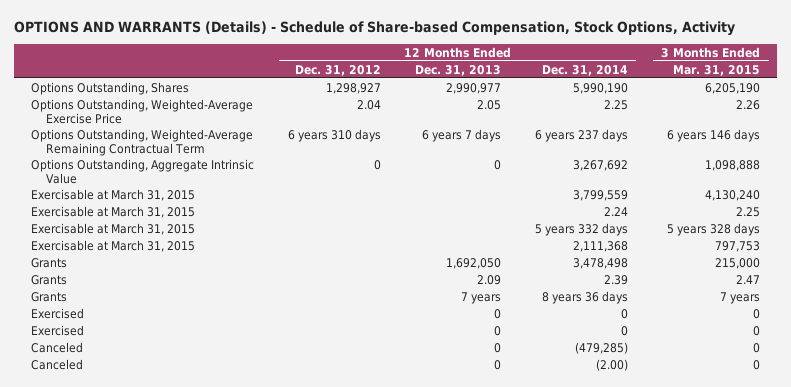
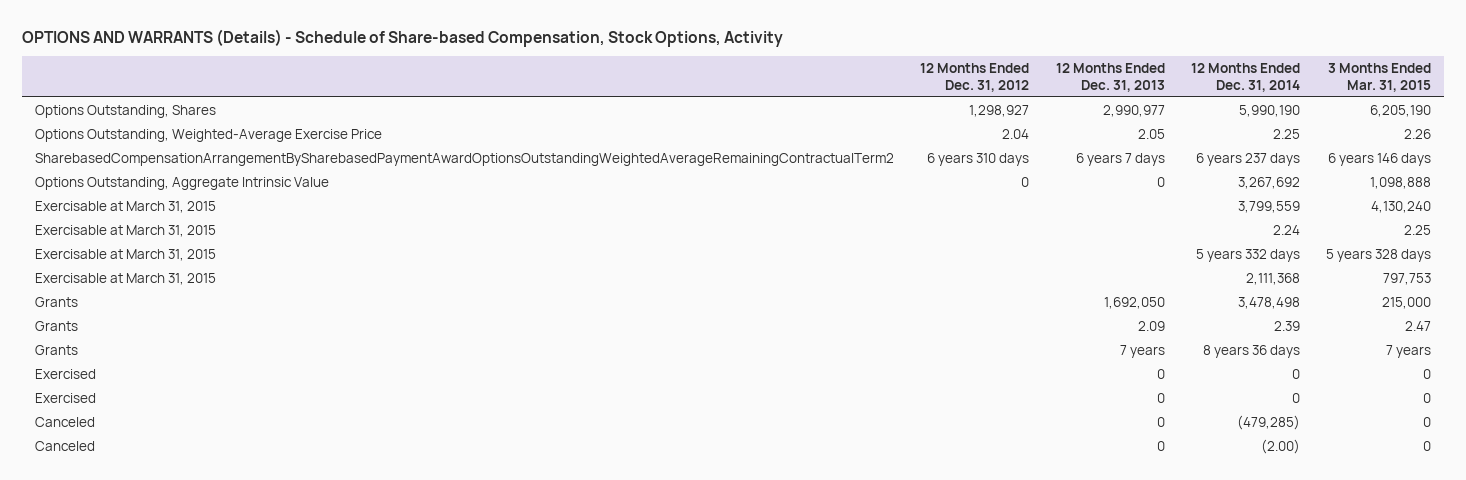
[30,128,253,156] Options Outstanding, Weighted-Average Remaining Contractual Term -> [35,152,895,166] SharebasedCompensationArrangementBySharebasedPaymentAwardOptionsOutstandingWeightedAverageRemainingContractualTerm2

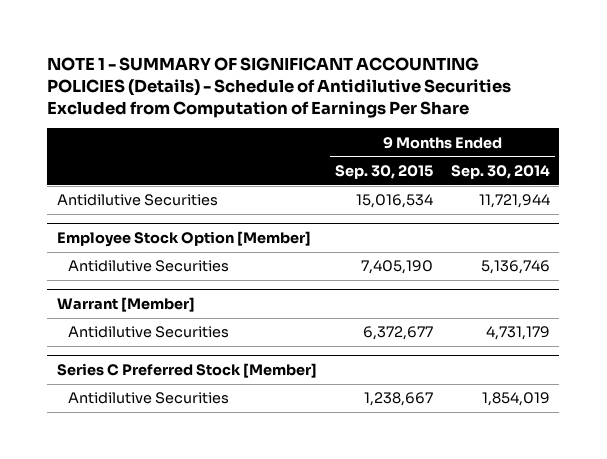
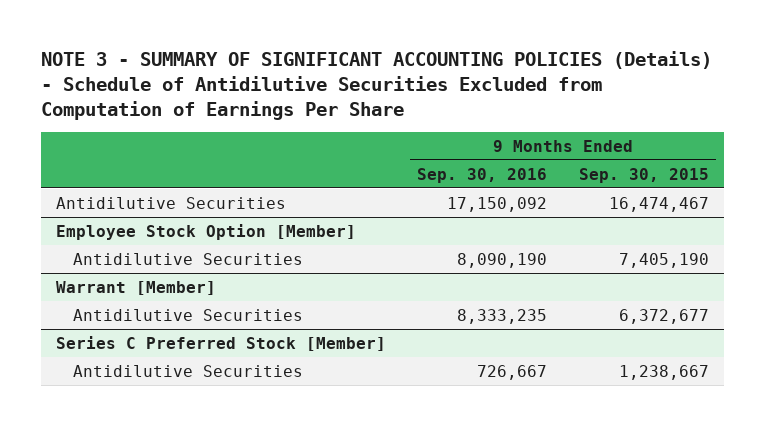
[47,56,512,118] NOTE 1 - SUMMARY OF SIGNIFICANT ACCOUNTING POLICIES (Details) - Schedule of Antidilutive Securities Excluded from Computation of Earnings Per Share -> [40,50,712,121] NOTE 3 - SUMMARY OF SIGNIFICANT ACCOUNTING POLICIES (Details) - Schedule of Antidilutive Securities Excluded from Computation of Earnings Per Share
[451,164,551,179] Sep. 30, 2014 -> none
none -> [417,167,548,183] Sep. 30, 2016
[355,194,433,209] 15,016,534 -> [608,196,709,212] 16,474,467

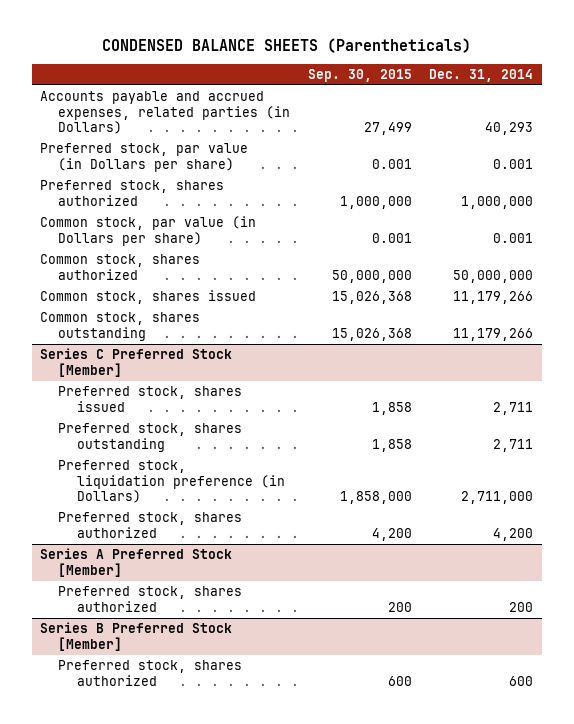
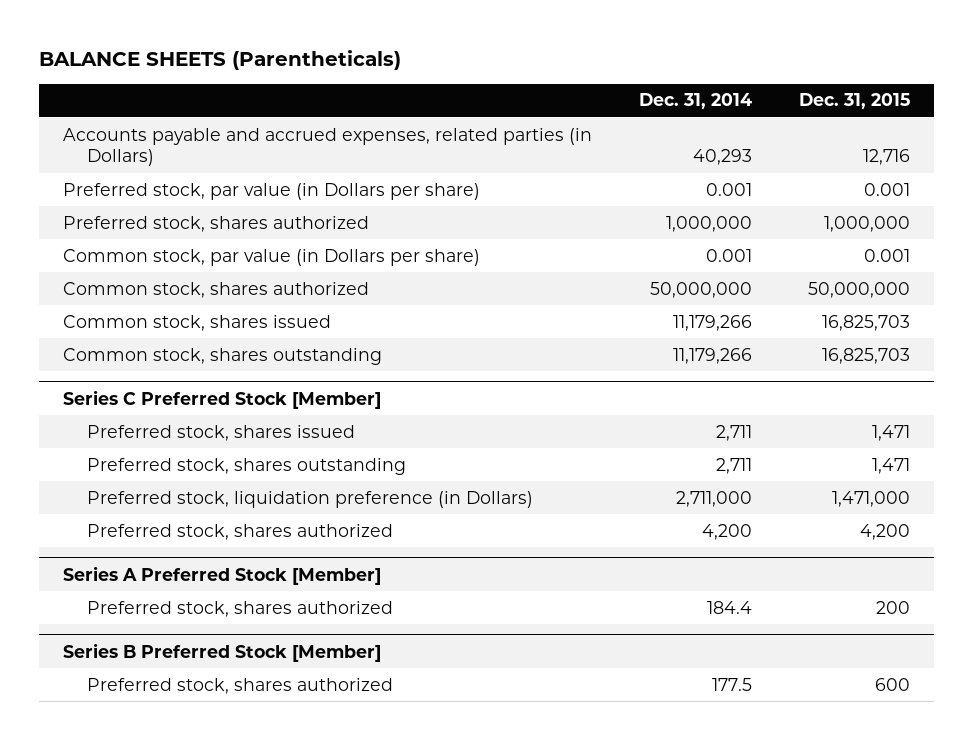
[101,38,471,54] CONDENSED BALANCE SHEETS (Parentheticals) -> [39,50,402,71] BALANCE SHEETS (Parentheticals)
[307,68,412,82] Sep. 30, 2015 -> none
none -> [799,93,911,110] Dec. 31, 2015
[509,601,534,612] 200 -> [707,600,753,614] 184.4
[509,675,534,686] 600 -> [712,677,753,691] 177.5

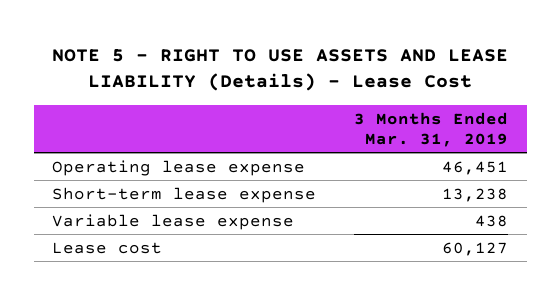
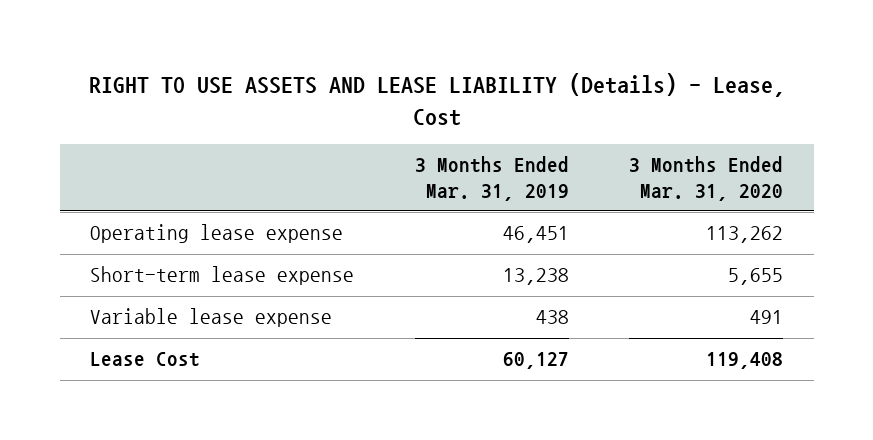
[52,48,509,92] NOTE 5 - RIGHT TO USE ASSETS AND LEASE LIABILITY (Details) - Lease Cost -> [88,72,785,126] RIGHT TO USE ASSETS AND LEASE LIABILITY (Details) - Lease, Cost
none -> [629,156,784,201] 3 Months Ended Mar. 31, 2020
[52,241,163,254] Lease cost -> [90,352,201,368] Lease Cost

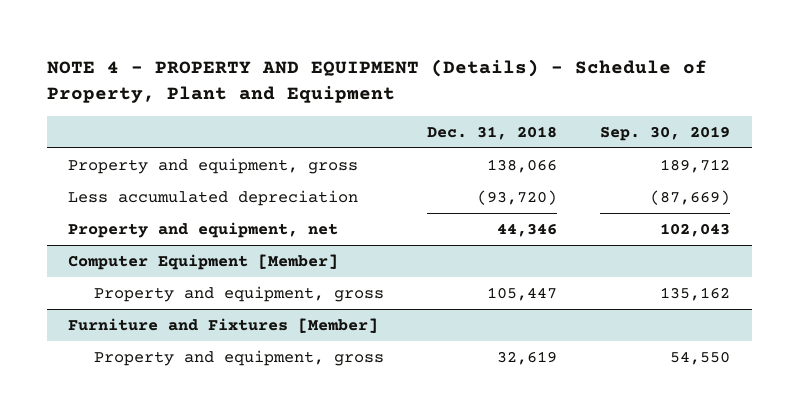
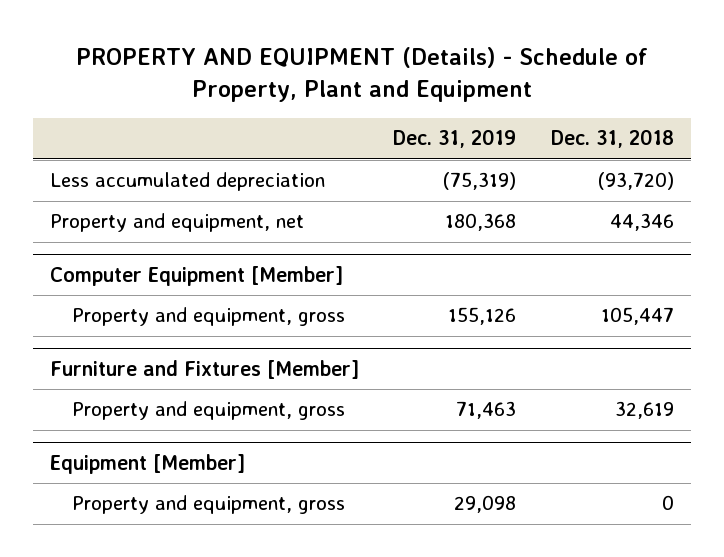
[46,58,707,104] NOTE 4 - PROPERTY AND EQUIPMENT (Details) - Schedule of Property, Plant and Equipment -> [75,47,648,103] PROPERTY AND EQUIPMENT (Details) - Schedule of Property, Plant and Equipment
[600,125,731,141] Sep. 30, 2019 -> none
none -> [393,129,517,149] Dec. 31, 2019
[68,157,359,174] Property and equipment, gross -> none
none -> [50,453,246,474] Equipment [Member]
none -> [71,495,345,515] Property and equipment, gross

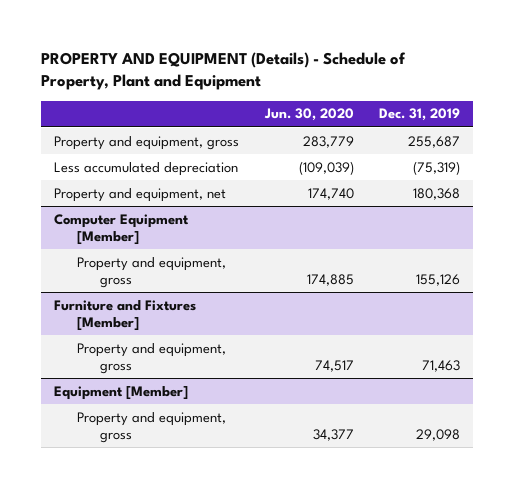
[550,129,674,149] Dec. 31, 2018 -> none
none -> [263,108,354,122] Jun. 30, 2020
none -> [54,135,240,150] Property and equipment, gross

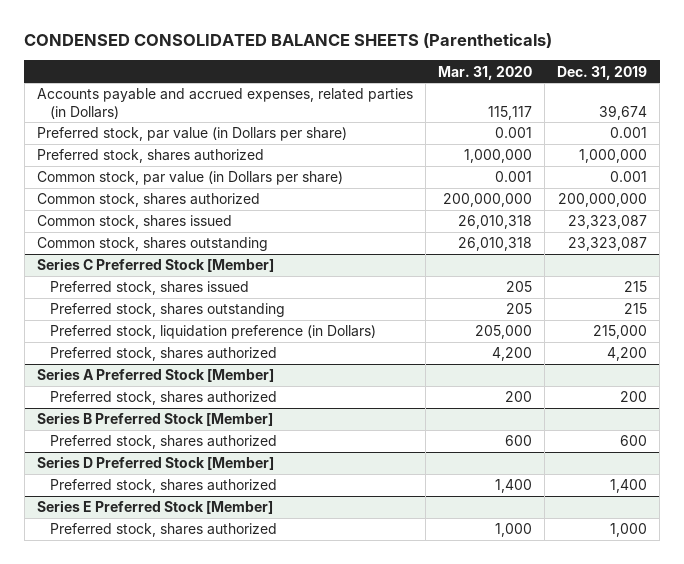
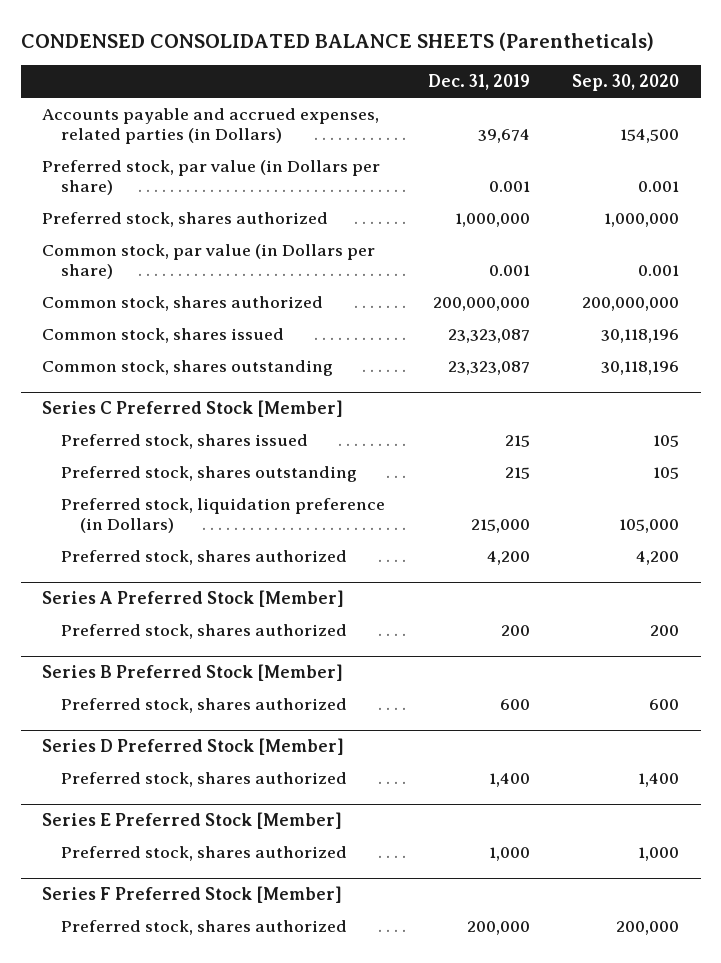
[437,65,532,80] Mar. 31, 2020 -> none
none -> [572,74,680,92] Sep. 30, 2020
none -> [42,885,343,903] Series F Preferred Stock [Member]
none -> [60,919,347,935] Preferred stock, shares authorized

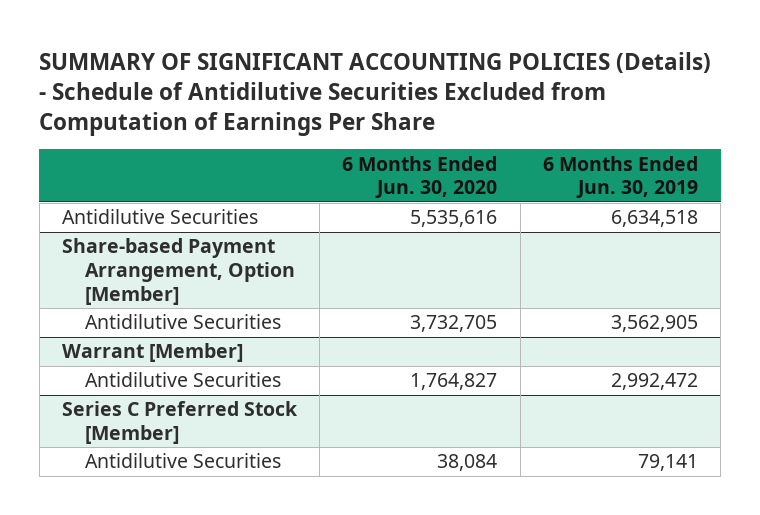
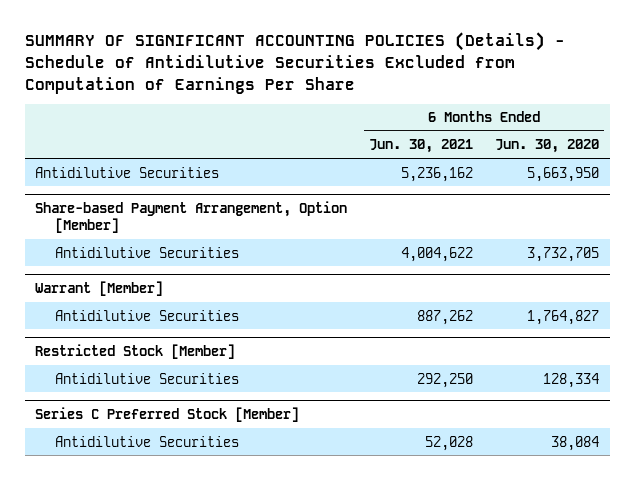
[542,155,698,199] 6 Months Ended Jun. 30, 2019 -> none
none -> [369,139,474,154] Jun. 30, 2021
[410,210,498,228] 5,535,616 -> [526,166,599,182] 5,663,950
none -> [35,344,236,360] Restricted Stock [Member]
none -> [55,372,240,384] Antidilutive Securities

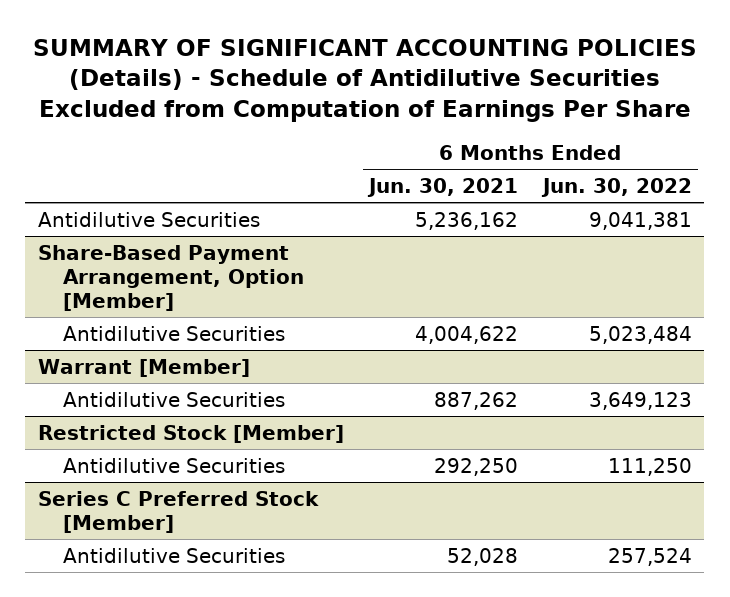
[494,139,599,154] Jun. 30, 2020 -> none
none -> [540,177,692,197] Jun. 30, 2022
[35,201,348,234] Share-based Payment Arrangement, Option [Member] -> [37,244,305,311] Share-Based Payment Arrangement, Option [Member]

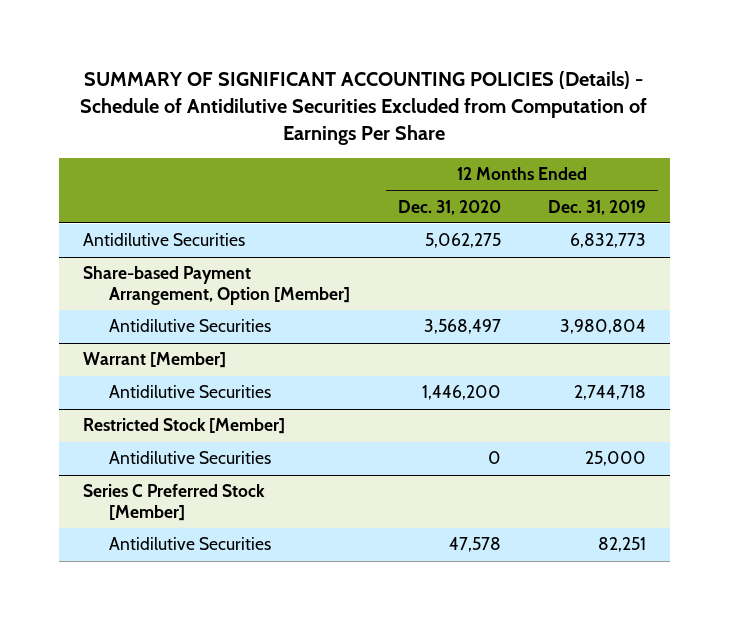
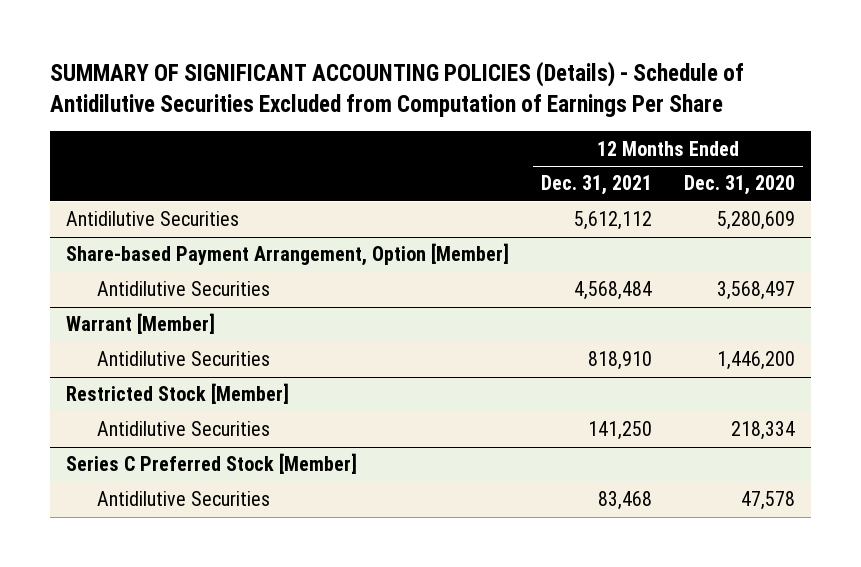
[548,199,647,215] Dec. 31, 2019 -> none
none -> [541,175,653,196] Dec. 31, 2021
[424,233,501,249] 5,062,275 -> [717,211,796,231] 5,280,609
[487,451,501,465] 0 -> [731,421,796,441] 218,334

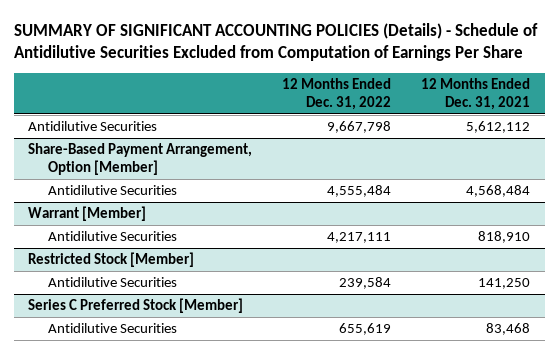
[684,175,796,196] Dec. 31, 2020 -> none
none -> [282,78,392,110] 12 Months Ended Dec. 31, 2022
[65,243,509,267] Share-based Payment Arrangement, Option [Member] -> [28,143,253,175] Share-Based Payment Arrangement, Option [Member]

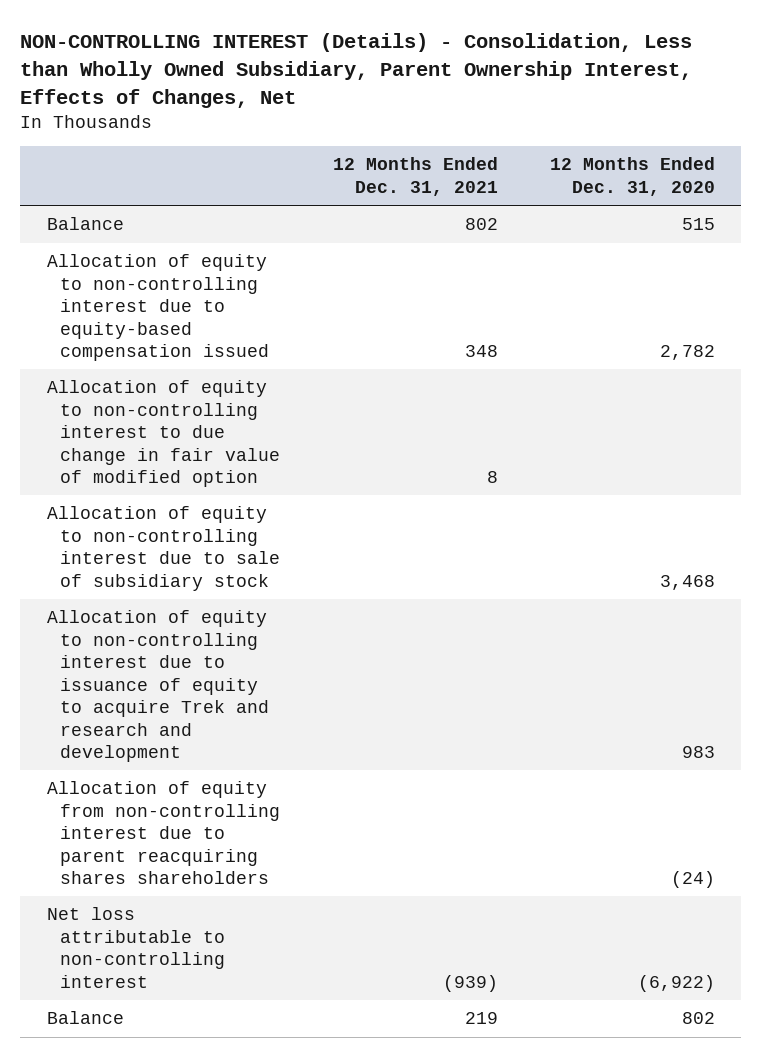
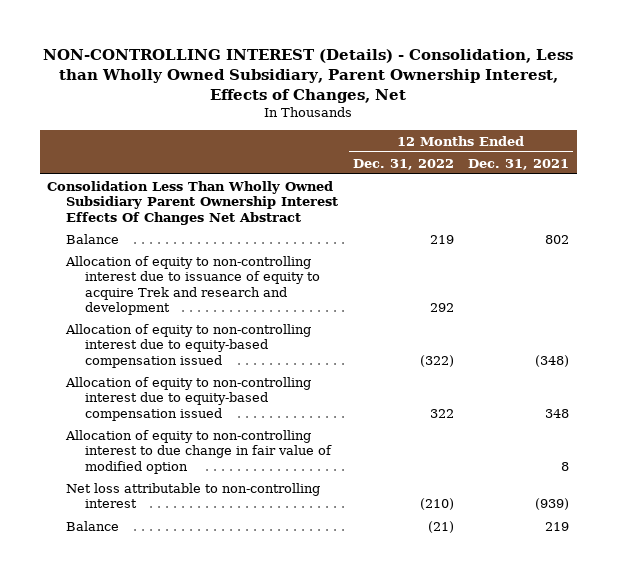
[549,157,715,196] 12 Months Ended Dec. 31, 2020 -> none
none -> [352,158,454,170] Dec. 31, 2022
none -> [47,180,339,225] Consolidation Less Than Wholly Owned Subsidiary Parent Ownership Interest Effects Of Changes Net Abstract
[46,610,270,763] Allocation of equity to non-controlling interest due to issuance of equity to acquire Trek and research and development -> [65,255,320,316] Allocation of equity to non-controlling interest due to issuance of equity to acquire Trek and research and development
none -> [65,323,312,368] Allocation of equity to non-controlling interest due to equity-based compensation issued
[46,506,281,591] Allocation of equity to non-controlling interest due to sale of subsidiary stock -> none
[46,781,281,885] Allocation of equity from non-controlling interest due to parent reacquiring shares shareholders -> none

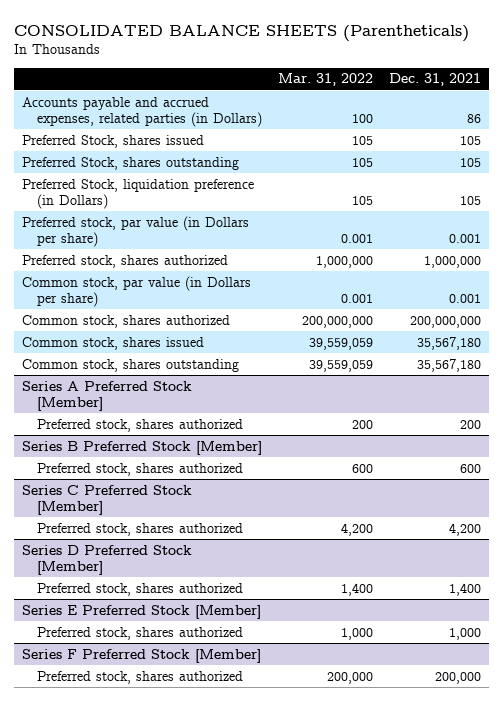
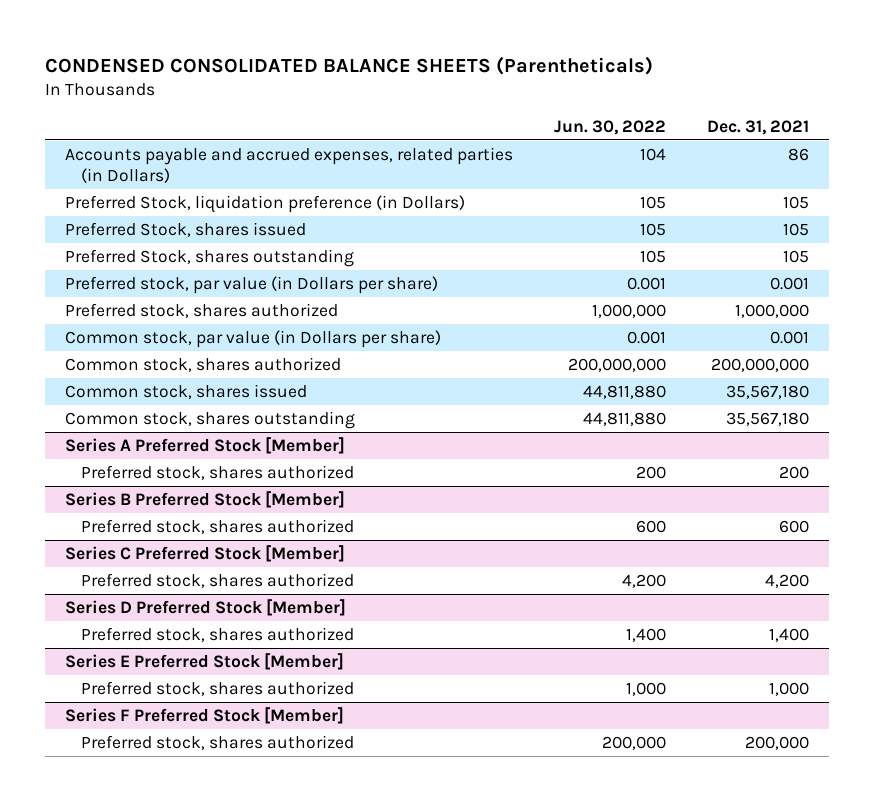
[14,24,470,42] CONSOLIDATED BALANCE SHEETS (Parentheticals) -> [44,55,653,75] CONDENSED CONSOLIDATED BALANCE SHEETS (Parentheticals)
[278,73,374,87] Mar. 31, 2022 -> none
none -> [553,119,666,135] Jun. 30, 2022
[22,178,255,209] Preferred Stock, liquidation preference (in Dollars) -> [65,195,466,214] Preferred Stock, liquidation preference (in Dollars)

